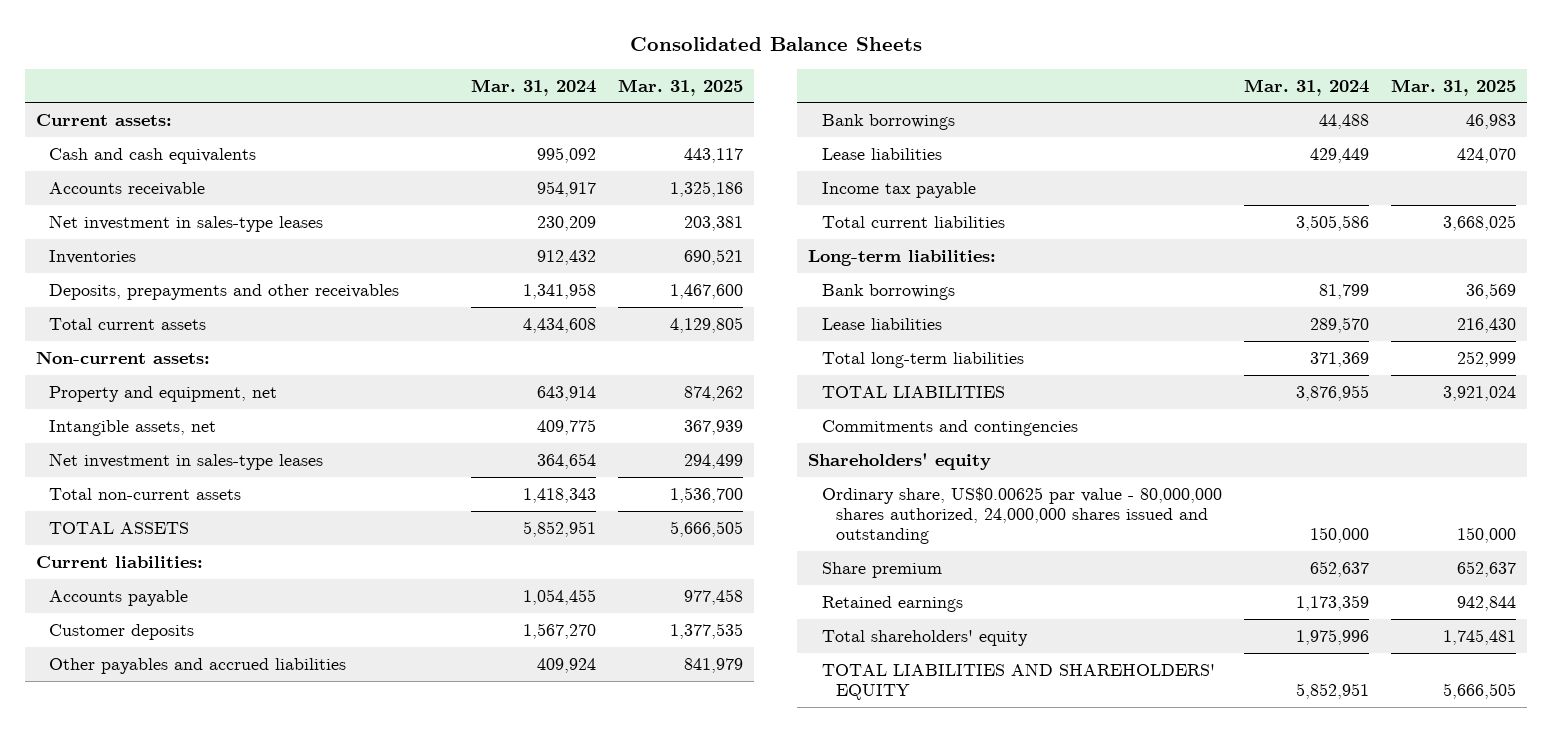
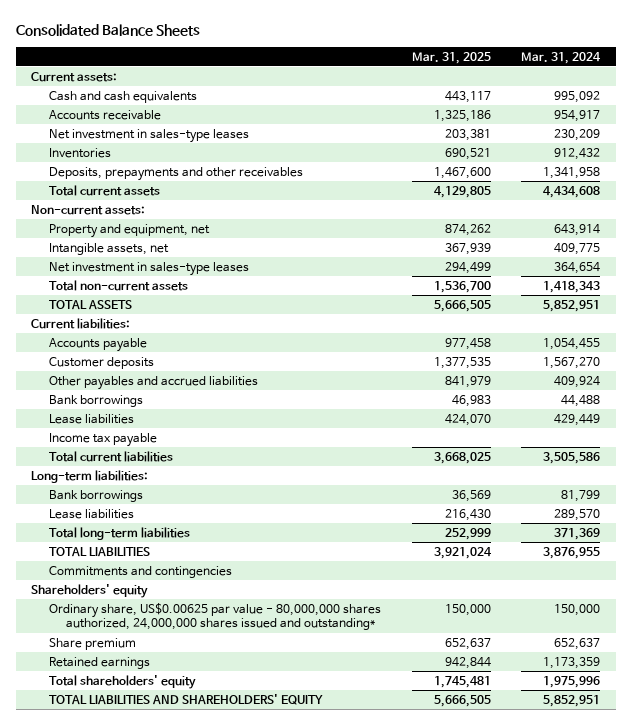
[821,486,1222,544] Ordinary share, US$0.00625 par value - 80,000,000 shares authorized, 24,000,000 shares issued and outstanding -> [48,602,381,631] Ordinary share, US$0.00625 par value - 80,000,000 shares authorized, 24,000,000 shares issued and outstanding*

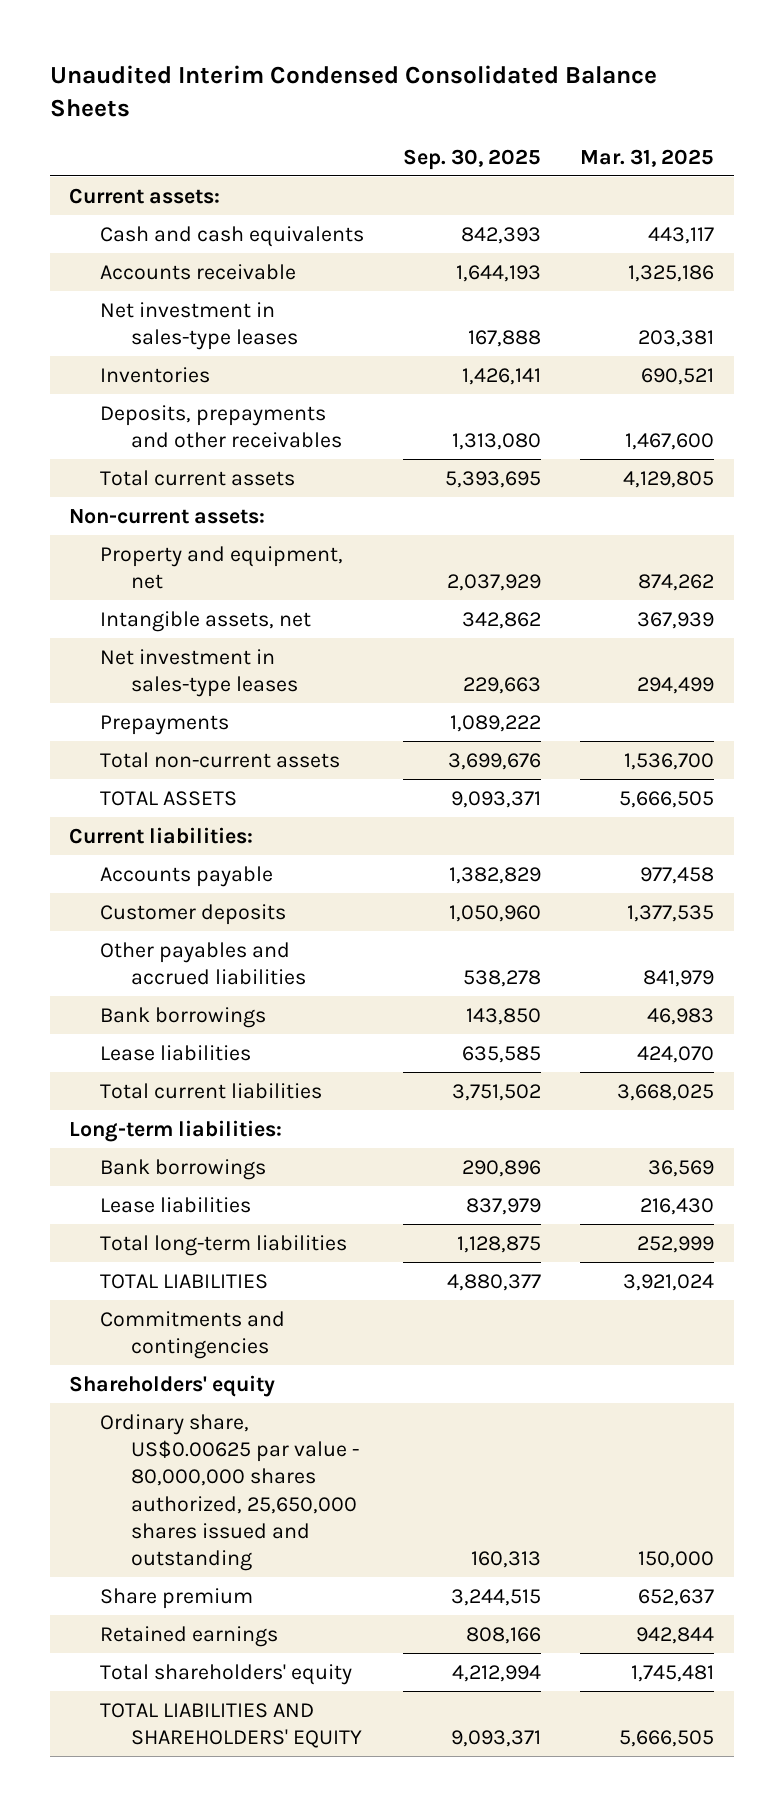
[15,23,200,36] Consolidated Balance Sheets -> [49,65,657,118] Unaudited Interim Condensed Consolidated Balance Sheets
[521,51,602,64] Mar. 31, 2024 -> none
none -> [403,148,542,170] Sep. 30, 2025
none -> [100,714,230,735] Prepayments
[48,432,157,447] Income tax payable -> none
[48,602,381,631] Ordinary share, US$0.00625 par value - 80,000,000 shares authorized, 24,000,000 shares issued and outstanding* -> [100,1413,359,1572] Ordinary share, US$0.00625 par value - 80,000,000 shares authorized, 25,650,000 shares issued and outstanding

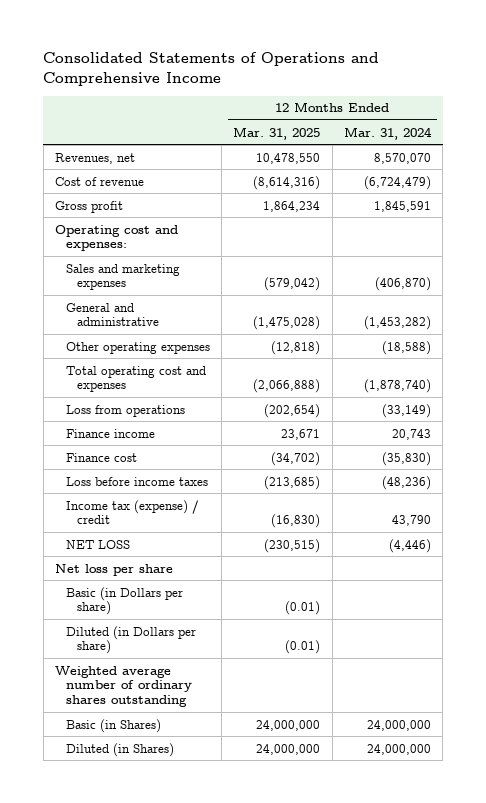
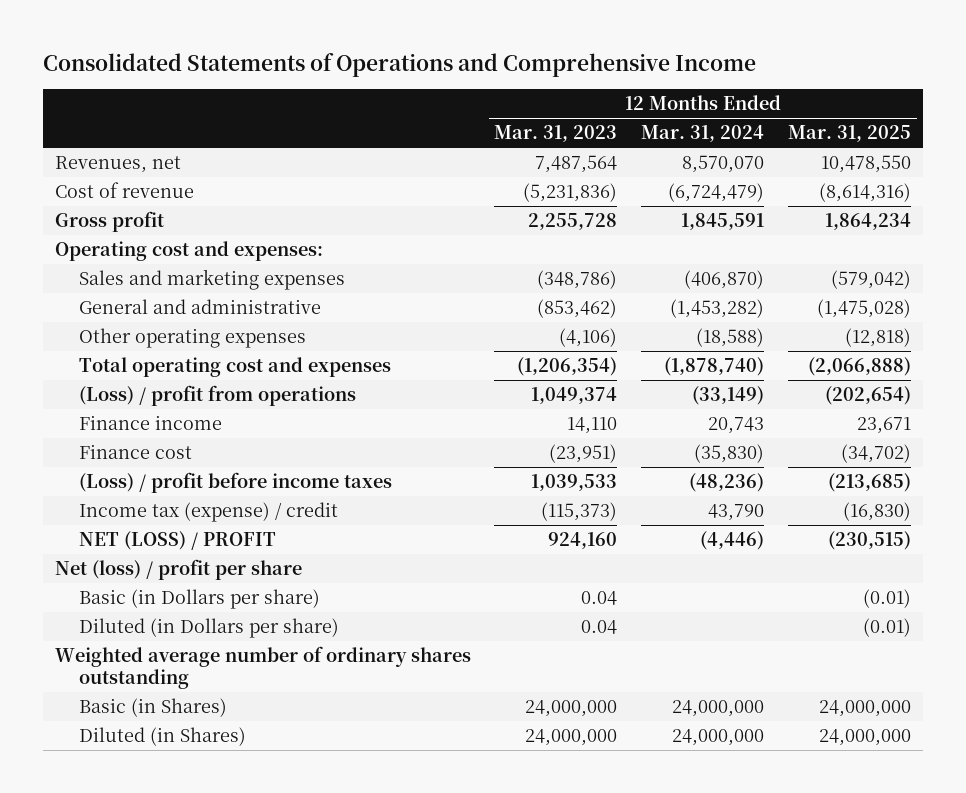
none -> [494,125,618,143] Mar. 31, 2023
[65,404,185,417] Loss from operations -> [79,385,357,407] (Loss) / profit from operations
[65,476,208,486] Loss before income taxes -> [79,472,393,494] (Loss) / profit before income taxes
[65,539,130,549] NET LOSS -> [79,531,277,551] NET (LOSS) / PROFIT
[55,563,174,576] Net loss per share -> [54,559,302,581] Net (loss) / profit per share

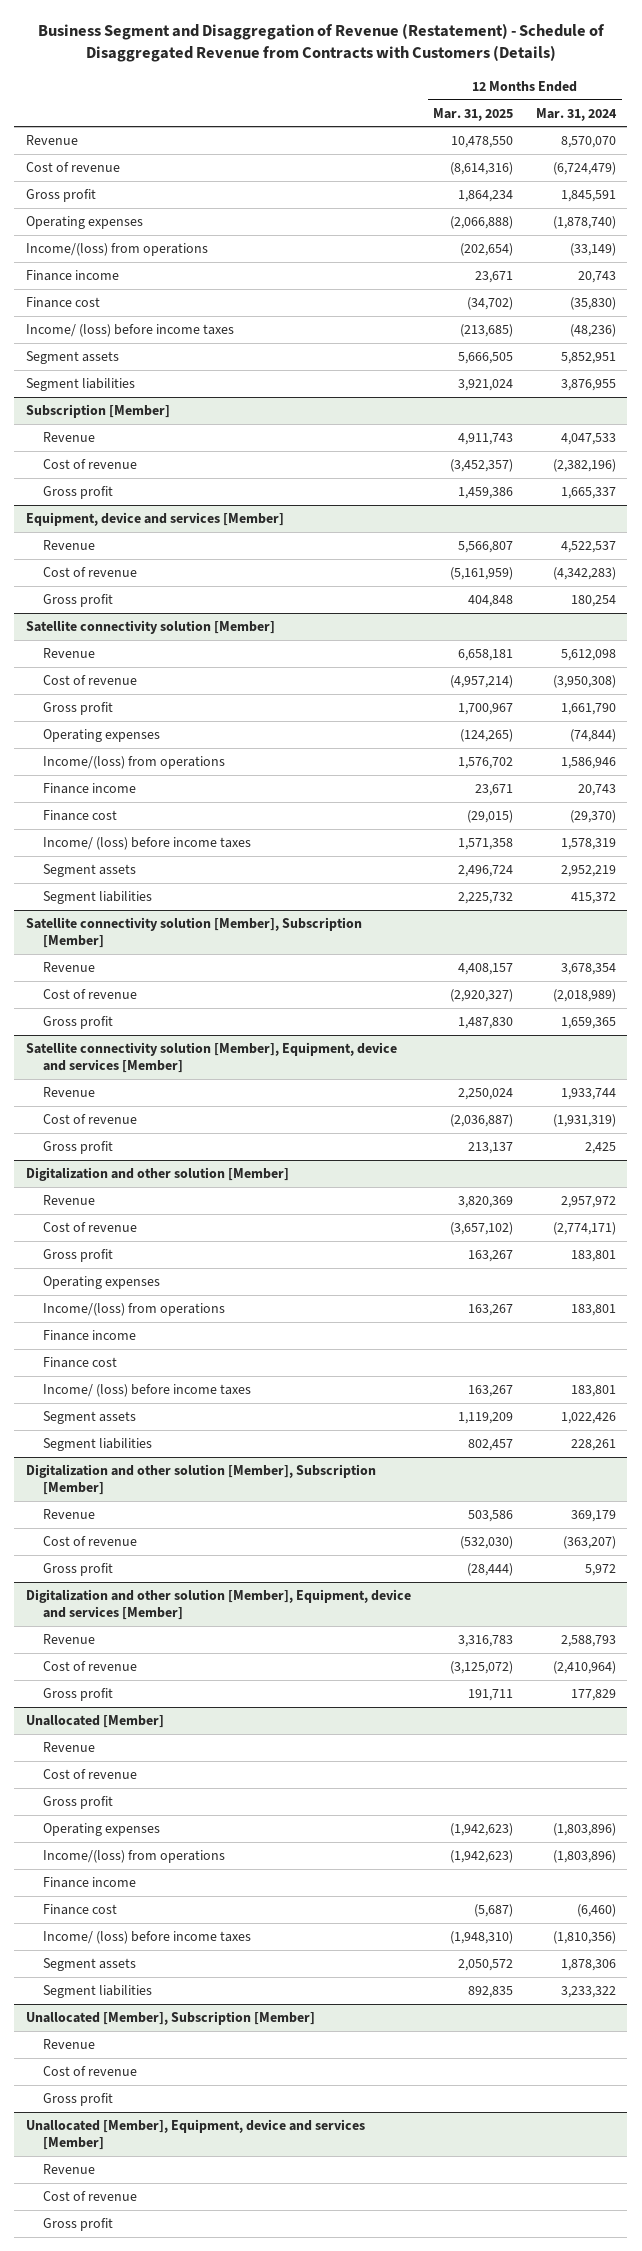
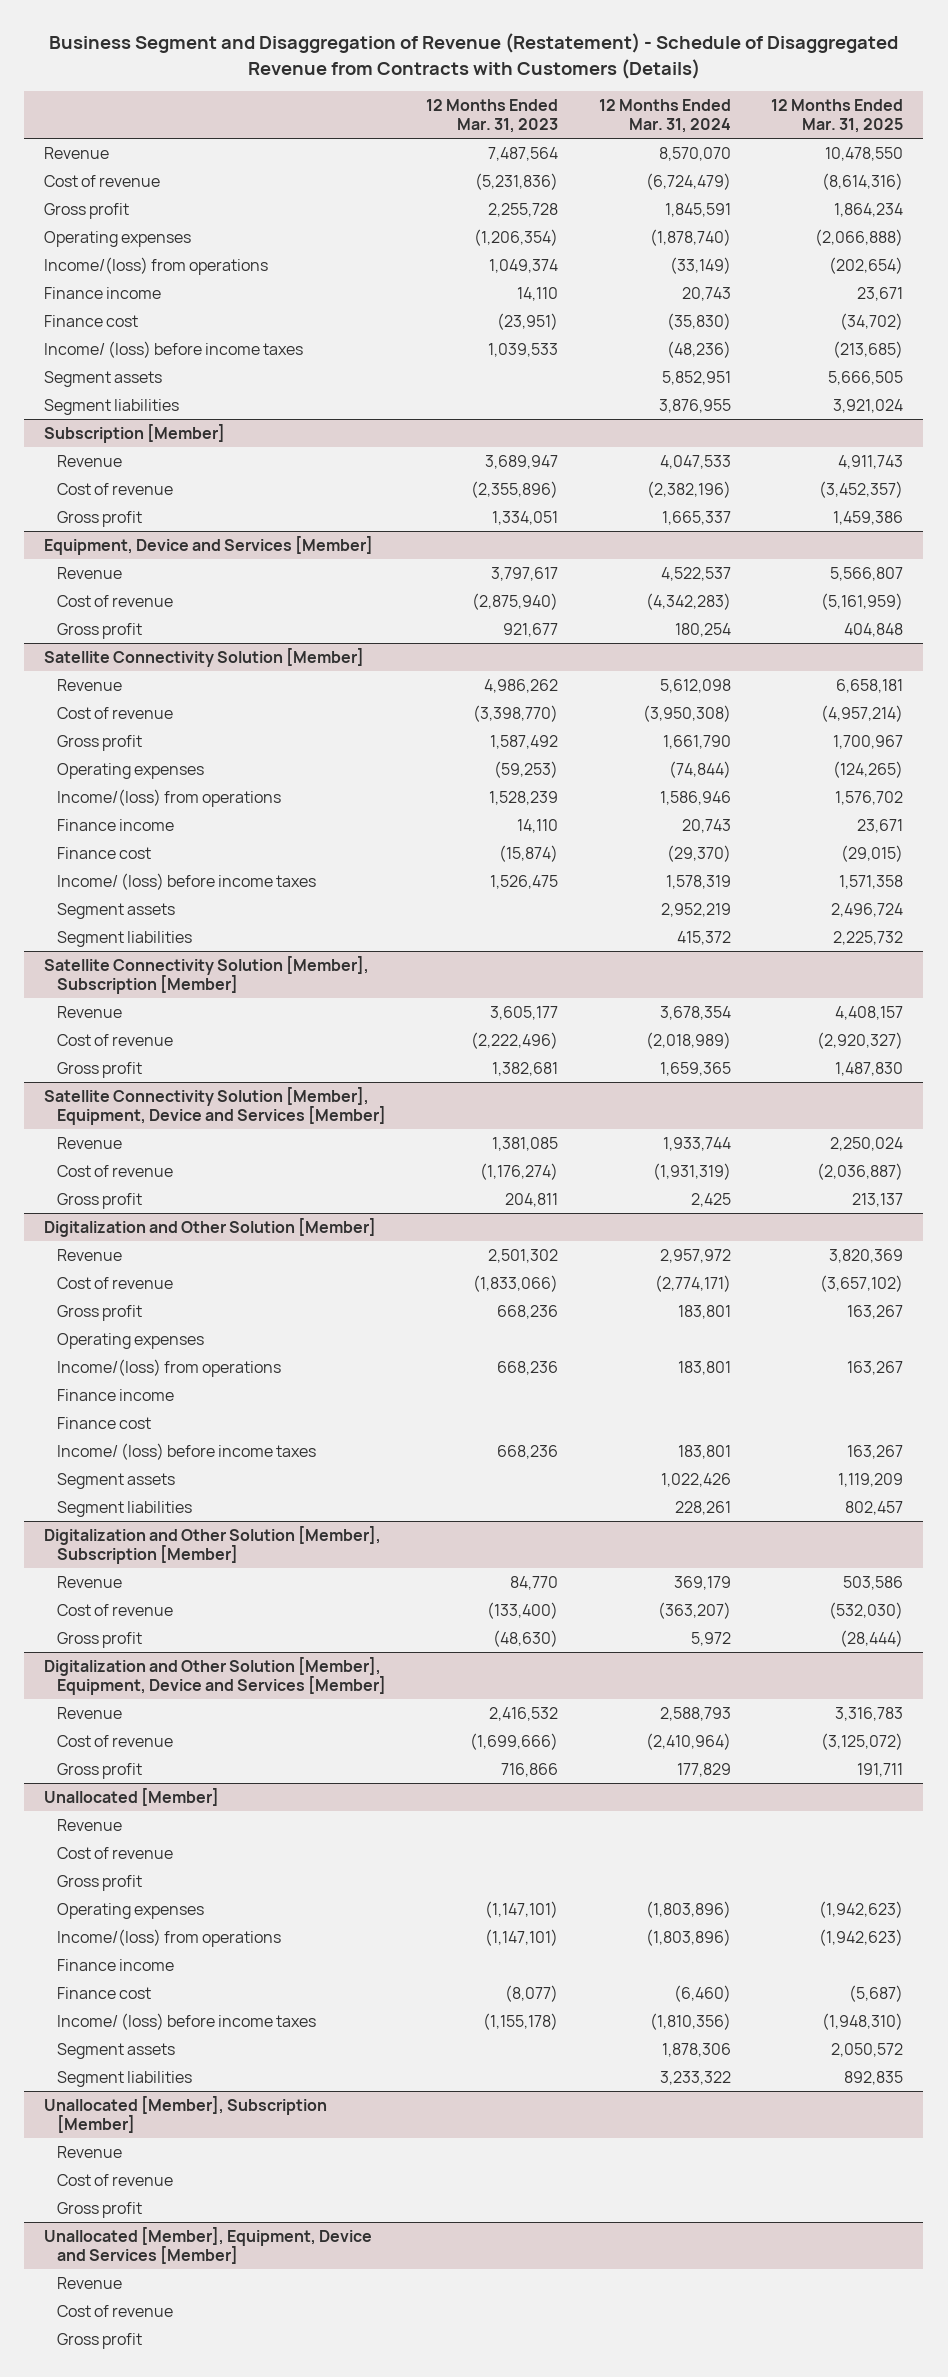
none -> [426,99,559,134] 12 Months Ended Mar. 31, 2023
[25,512,284,527] Equipment, device and services [Member] -> [44,536,374,556] Equipment, Device and Services [Member]
[25,620,275,635] Satellite connectivity solution [Member] -> [44,648,365,668] Satellite Connectivity Solution [Member]
[25,917,362,948] Satellite connectivity solution [Member], Subscription [Member] -> [44,956,370,995] Satellite Connectivity Solution [Member], Subscription [Member]
[25,1042,397,1073] Satellite connectivity solution [Member], Equipment, device and services [Member] -> [44,1087,387,1126] Satellite Connectivity Solution [Member], Equipment, Device and Services [Member]
[25,1167,289,1182] Digitalization and other solution [Member] -> [44,1218,377,1238] Digitalization and Other Solution [Member]
[25,1464,376,1495] Digitalization and other solution [Member], Subscription [Member] -> [44,1526,382,1565] Digitalization and Other Solution [Member], Subscription [Member]
[25,1589,411,1620] Digitalization and other solution [Member], Equipment, device and services [Member] -> [44,1657,387,1696] Digitalization and Other Solution [Member], Equipment, Device and Services [Member]
[25,2119,365,2150] Unallocated [Member], Equipment, device and services [Member] -> [44,2227,373,2265] Unallocated [Member], Equipment, Device and Services [Member]

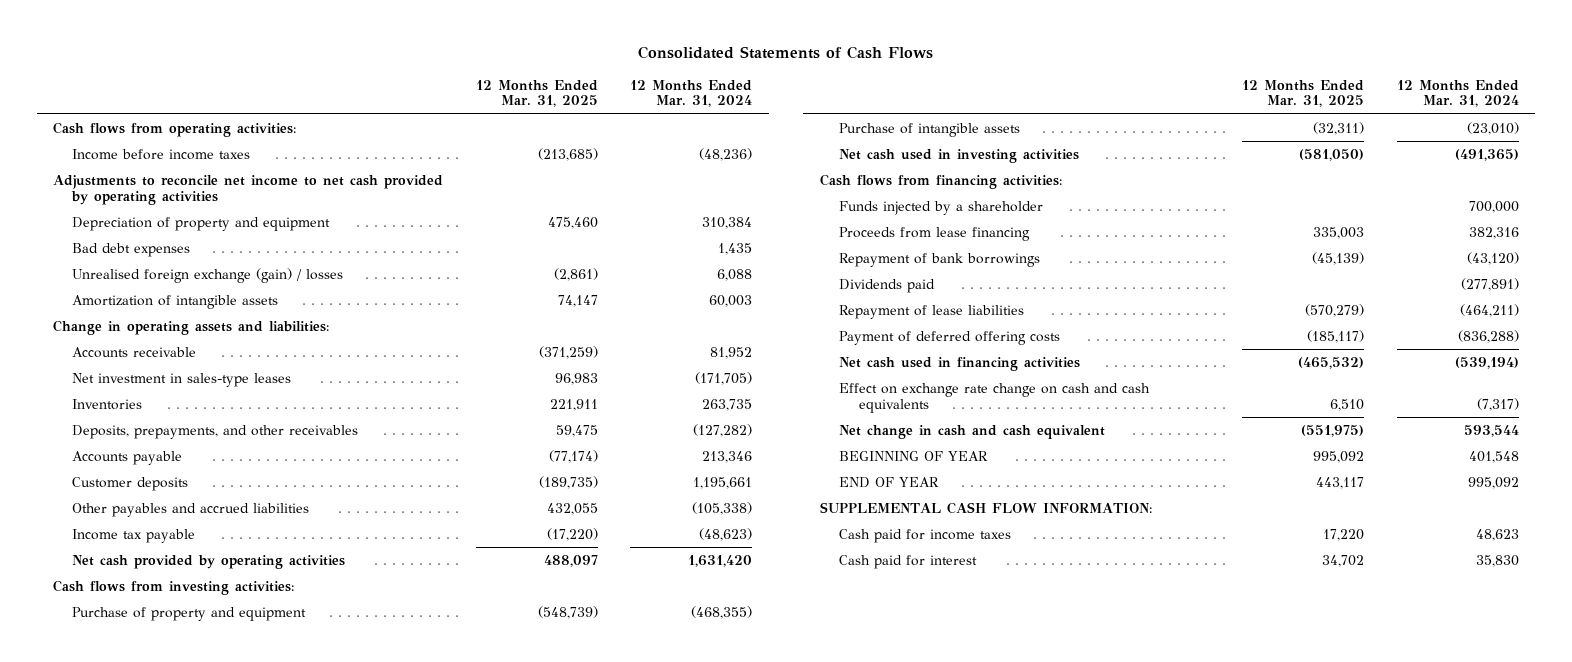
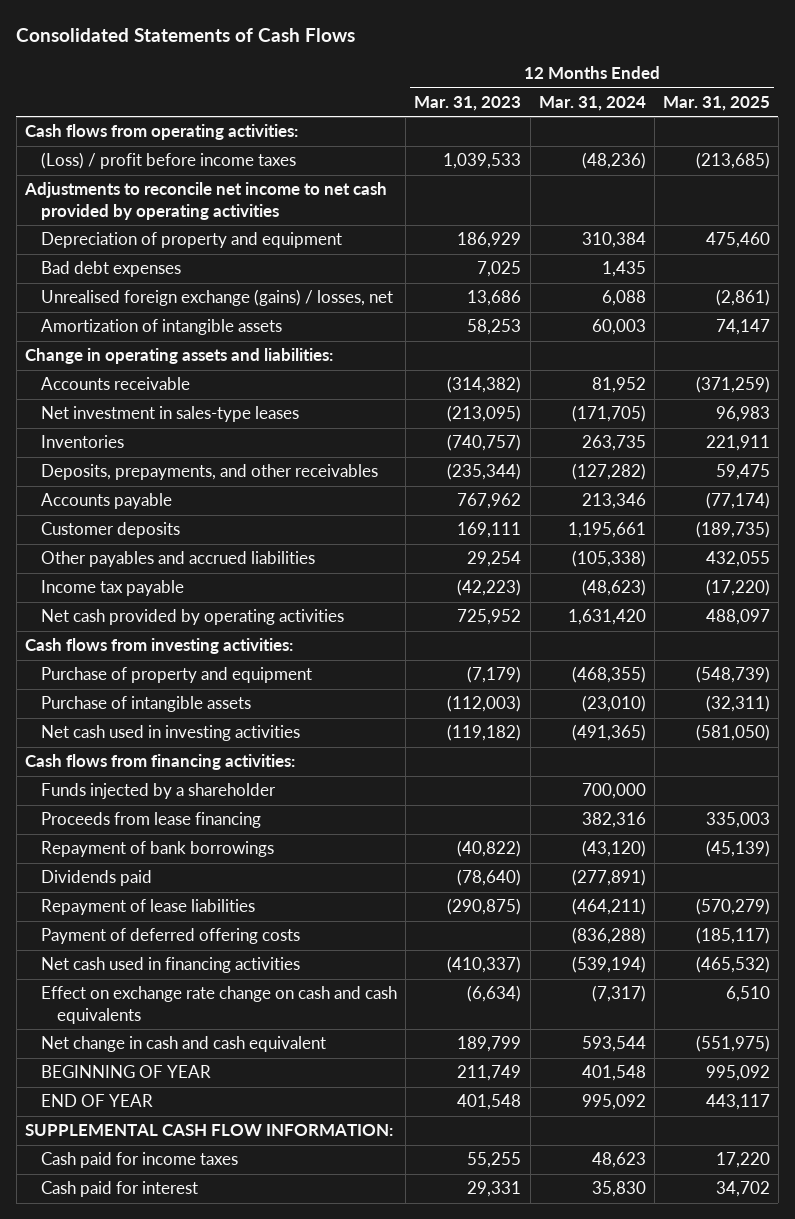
none -> [414,95,522,111] Mar. 31, 2023
[72,148,251,160] Income before income taxes -> [41,152,297,170] (Loss) / profit before income taxes
[72,267,344,283] Unrealised foreign exchange (gain) / losses -> [41,289,394,307] Unrealised foreign exchange (gains) / losses, net

